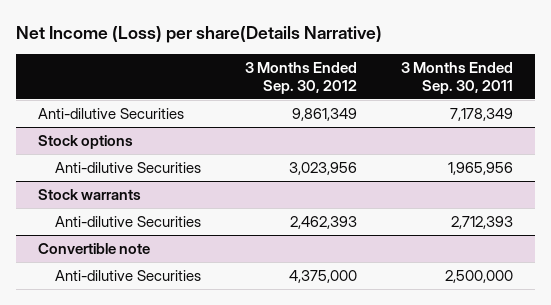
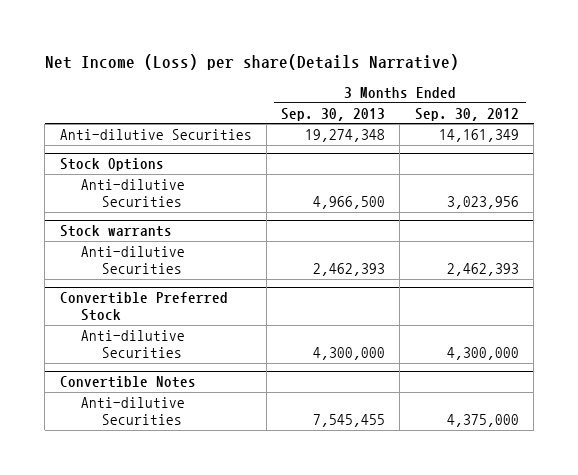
[400,62,513,95] 3 Months Ended Sep. 30, 2011 -> none
none -> [281,107,386,121] Sep. 30, 2013
[292,107,358,121] 9,861,349 -> [438,129,519,143] 14,161,349
[37,134,133,149] Stock options -> [59,158,164,172] Stock Options
[37,242,150,254] Convertible note -> none
none -> [59,292,228,322] Convertible Preferred Stock
none -> [80,330,185,358] Anti-dilutive Securities
none -> [59,376,196,389] Convertible Notes

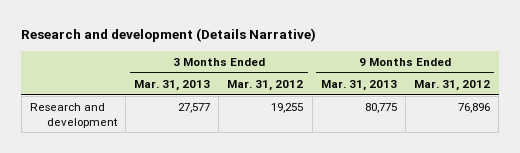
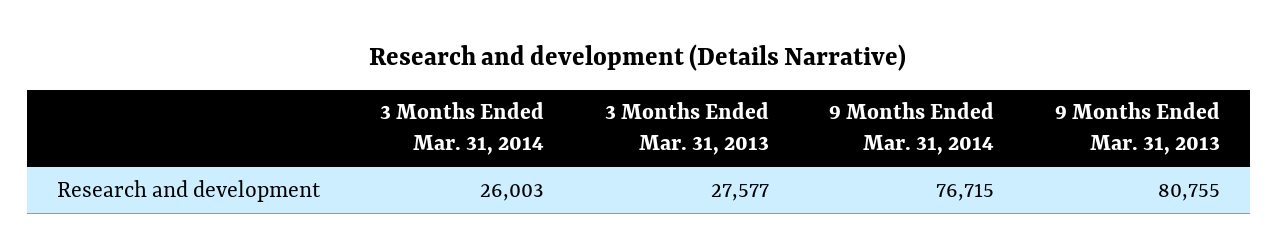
[227,79,304,91] Mar. 31, 2012 -> none
[414,79,491,91] Mar. 31, 2012 -> none
none -> [380,102,545,156] 3 Months Ended Mar. 31, 2014
none -> [829,102,995,156] 9 Months Ended Mar. 31, 2014
[364,103,397,114] 80,775 -> [1158,183,1221,201] 80,755

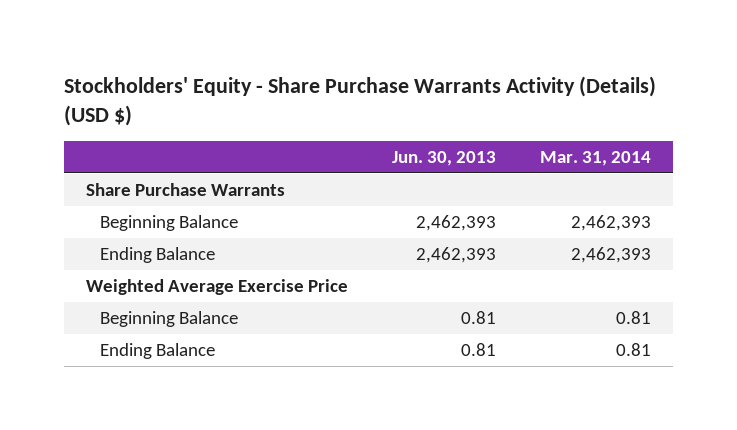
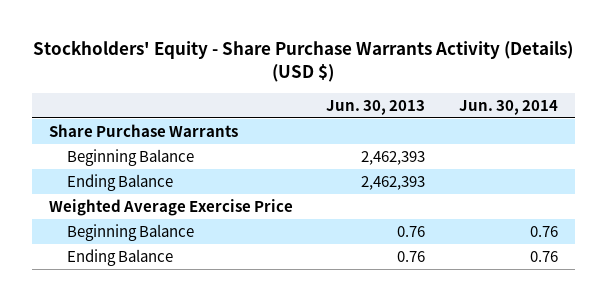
[539,150,651,166] Mar. 31, 2014 -> none
none -> [459,99,559,115] Jun. 30, 2014
[460,311,496,325] 0.81 -> [397,226,426,238] 0.76
[460,343,496,357] 0.81 -> [397,251,426,263] 0.76

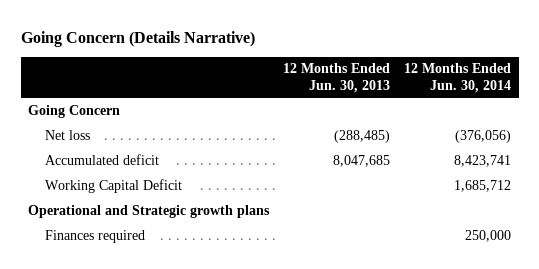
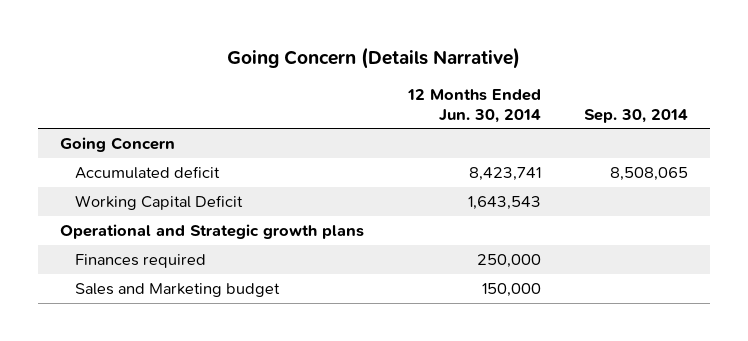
[283,63,391,93] 12 Months Ended Jun. 30, 2013 -> none
none -> [584,108,689,123] Sep. 30, 2014
[45,129,91,140] Net loss -> none
[454,179,512,192] 1,685,712 -> [467,195,541,210] 1,643,543
none -> [74,282,280,297] Sales and Marketing budget

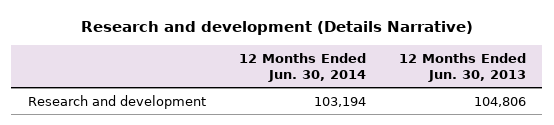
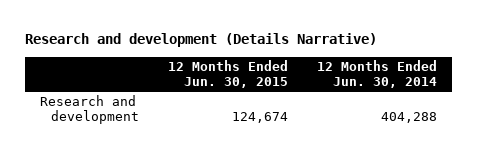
[398,52,526,83] 12 Months Ended Jun. 30, 2013 -> none
none -> [168,59,289,89] 12 Months Ended Jun. 30, 2015
[313,96,366,107] 103,194 -> [381,112,438,124] 404,288

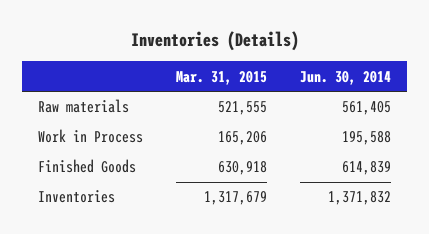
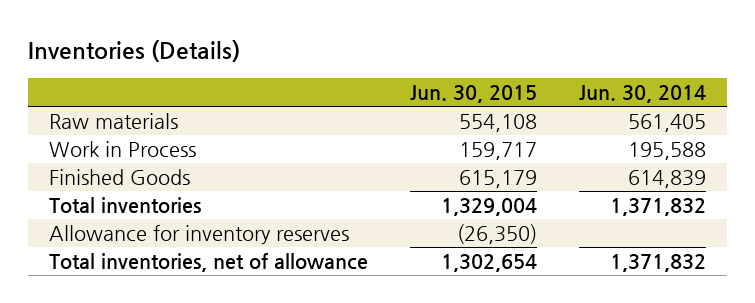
[176,70,268,85] Mar. 31, 2015 -> none
none -> [409,84,537,103] Jun. 30, 2015
none -> [48,197,201,214] Total inventories
none -> [48,225,349,245] Allowance for inventory reserves
[38,190,116,204] Inventories -> [48,253,368,273] Total inventories, net of allowance

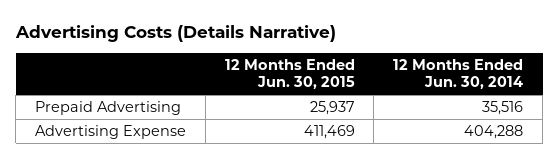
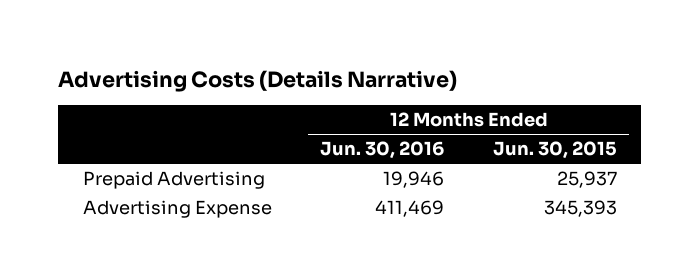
[393,59,524,90] 12 Months Ended Jun. 30, 2014 -> none
none -> [320,141,445,160] Jun. 30, 2016
[303,125,355,140] 411,469 -> [544,200,618,218] 345,393

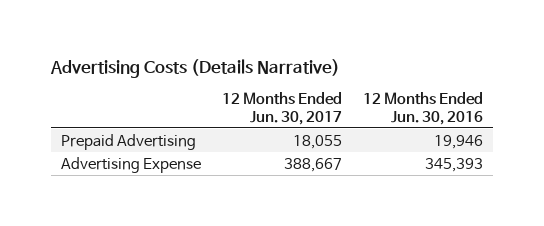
[493,141,618,160] Jun. 30, 2015 -> none
none -> [221,92,342,125] 12 Months Ended Jun. 30, 2017
[375,200,445,218] 411,469 -> [424,157,483,172] 345,393

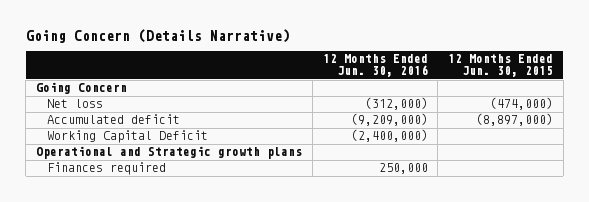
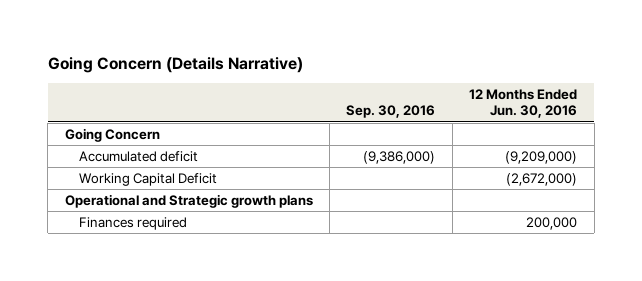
[448,54,554,78] 12 Months Ended Jun. 30, 2015 -> none
none -> [346,105,436,119] Sep. 30, 2016
[46,99,103,109] Net loss -> none
[350,129,428,143] (2,400,000) -> [506,173,578,187] (2,672,000)
[378,163,428,175] 250,000 -> [526,217,578,231] 200,000

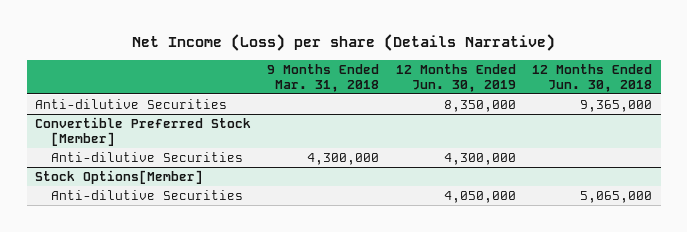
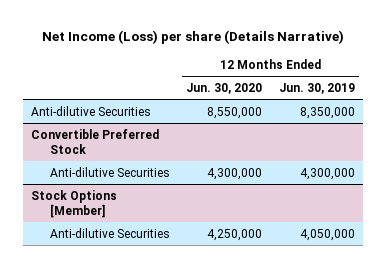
[267,63,380,93] 9 Months Ended Mar. 31, 2018 -> none
[532,63,653,93] 12 Months Ended Jun. 30, 2018 -> none
none -> [186,83,263,95] Jun. 30, 2020
[34,116,251,147] Convertible Preferred Stock [Member] -> [31,128,160,154] Convertible Preferred Stock
[34,169,203,184] Stock Options[Member] -> [31,189,118,218] Stock Options [Member]

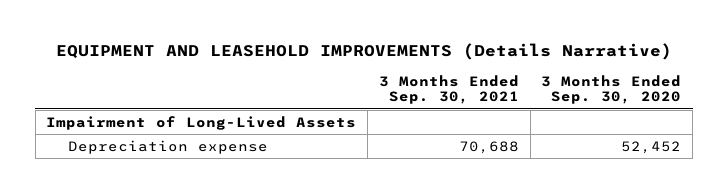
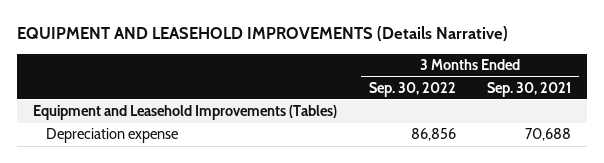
[541,74,682,105] 3 Months Ended Sep. 30, 2020 -> none
none -> [368,81,456,97] Sep. 30, 2022
[46,115,357,130] Impairment of Long-Lived Assets -> [32,105,337,121] Equipment and Leasehold Improvements (Tables)

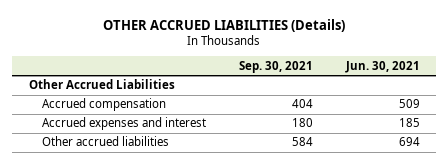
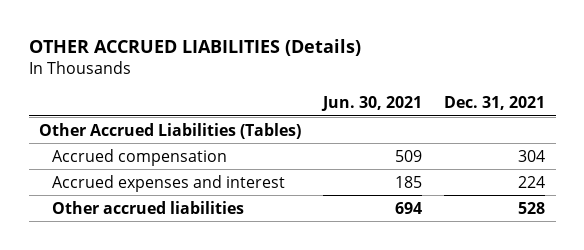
[239,60,314,73] Sep. 30, 2021 -> none
none -> [443,96,545,111] Dec. 31, 2021
[28,79,175,90] Other Accrued Liabilities -> [39,122,302,139] Other Accrued Liabilities (Tables)

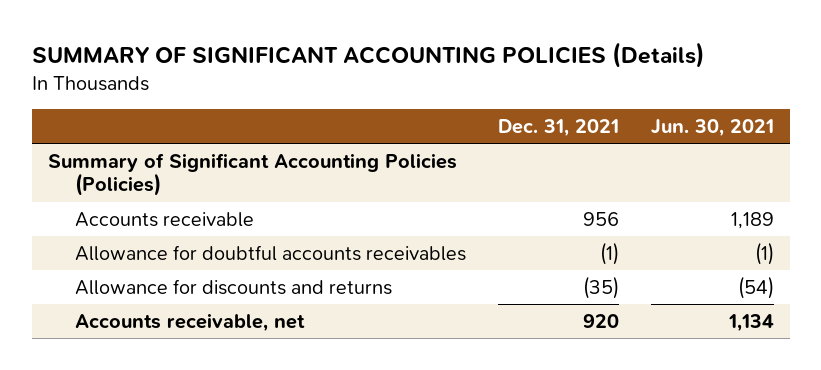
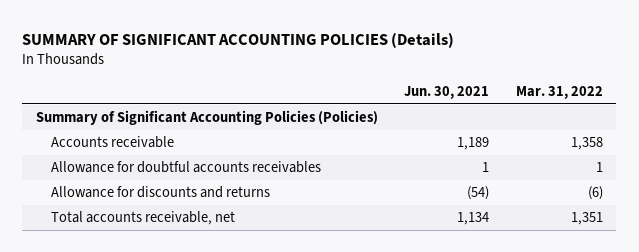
[497,119,619,138] Dec. 31, 2021 -> none
none -> [515,85,603,99] Mar. 31, 2022
[754,241,774,265] (1) -> [482,162,490,173] 1
[74,312,305,332] Accounts receivable, net -> [50,211,235,226] Total accounts receivable, net

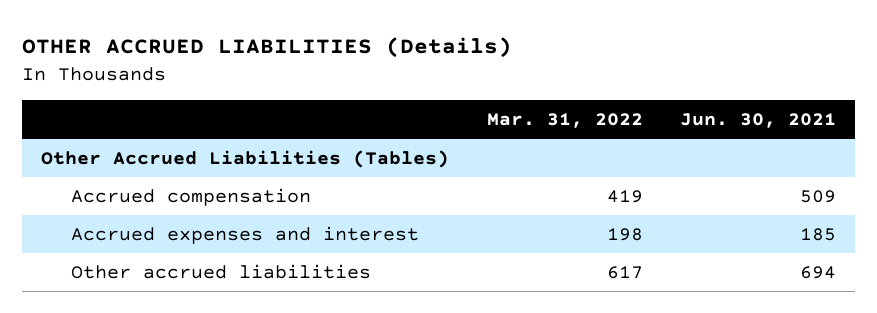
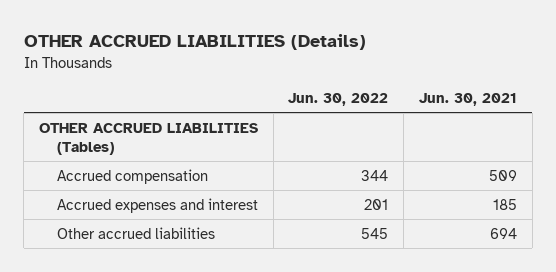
[486,113,643,129] Mar. 31, 2022 -> none
none -> [288,92,389,106] Jun. 30, 2022
[40,149,449,168] Other Accrued Liabilities (Tables) -> [38,122,258,155] OTHER ACCRUED LIABILITIES (Tables)

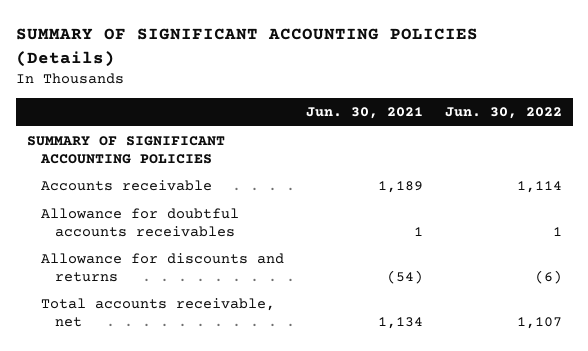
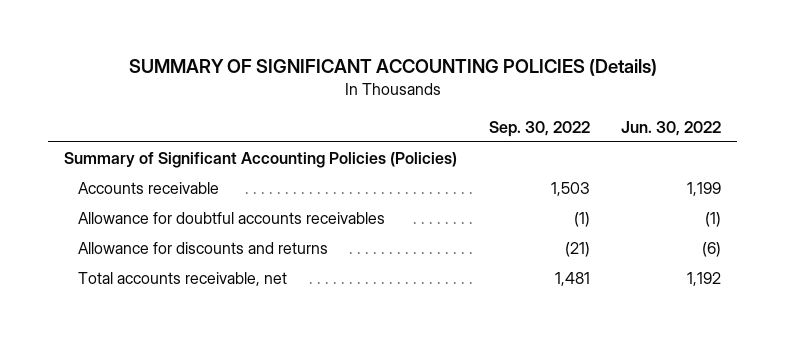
[305,107,423,120] Jun. 30, 2021 -> none
none -> [488,120,590,137] Sep. 30, 2022
[26,136,225,164] SUMMARY OF SIGNIFICANT ACCOUNTING POLICIES -> [64,152,458,169] Summary of Significant Accounting Policies (Policies)
[516,181,562,194] 1,114 -> [687,182,722,197] 1,199
[552,226,562,236] 1 -> [705,212,722,228] (1)
[516,316,562,329] 1,107 -> [687,272,722,287] 1,192

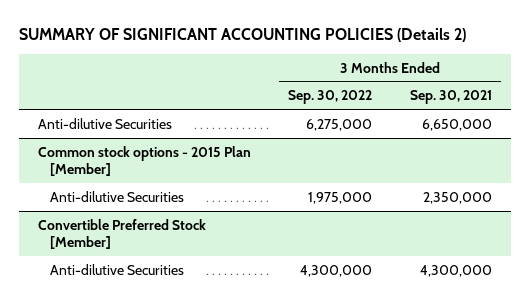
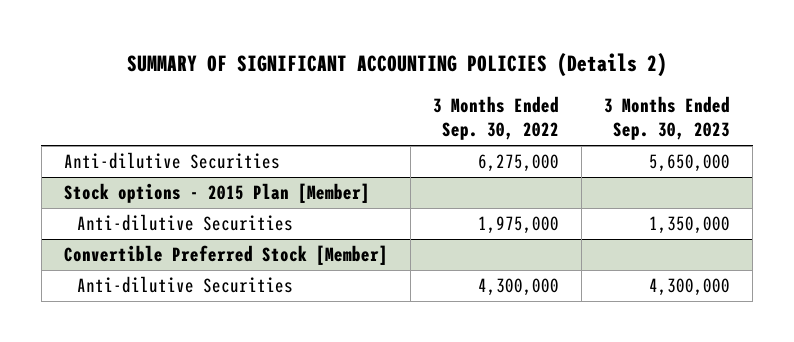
[409,90,492,105] Sep. 30, 2021 -> none
none -> [604,96,731,140] 3 Months Ended Sep. 30, 2023
[37,145,251,177] Common stock options - 2015 Plan [Member] -> [63,183,370,204] Stock options - 2015 Plan [Member]

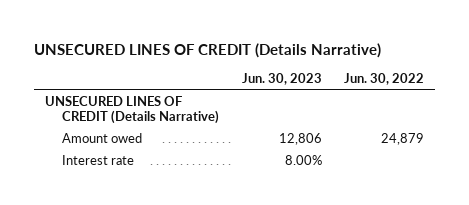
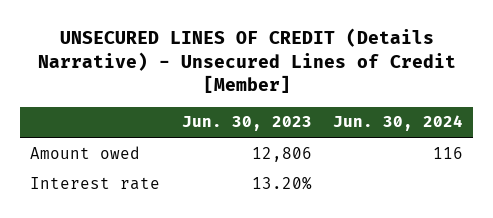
[34,42,382,58] UNSECURED LINES OF CREDIT (Details Narrative) -> [37,27,456,94] UNSECURED LINES OF CREDIT (Details Narrative) - Unsecured Lines of Credit [Member]
[343,73,424,86] Jun. 30, 2022 -> none
none -> [332,115,463,132] Jun. 30, 2024
[45,95,220,124] UNSECURED LINES OF CREDIT (Details Narrative) -> none
[284,154,322,165] 8.00% -> [251,175,312,190] 13.20%

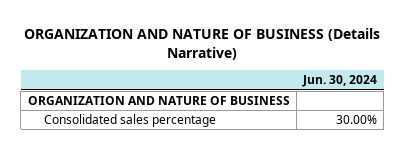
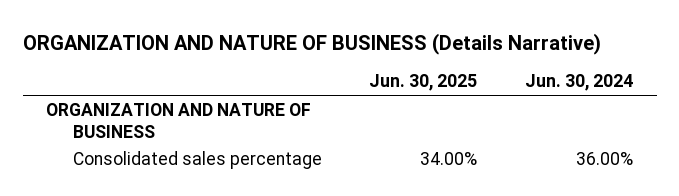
none -> [369,74,478,92] Jun. 30, 2025
[336,115,378,125] 30.00% -> [576,152,634,166] 36.00%

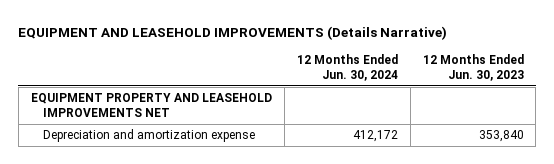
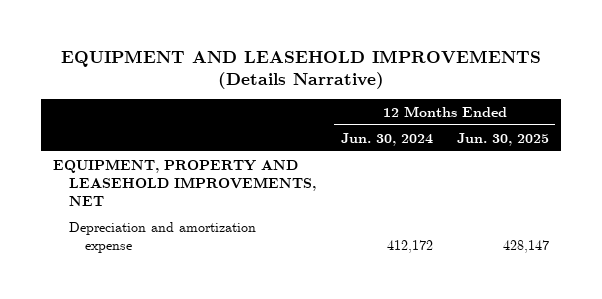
[422,54,524,81] 12 Months Ended Jun. 30, 2023 -> none
none -> [457,132,550,146] Jun. 30, 2025
[30,93,272,117] EQUIPMENT PROPERTY AND LEASEHOLD IMPROVEMENTS NET -> [52,158,317,206] EQUIPMENT, PROPERTY AND LEASEHOLD IMPROVEMENTS, NET

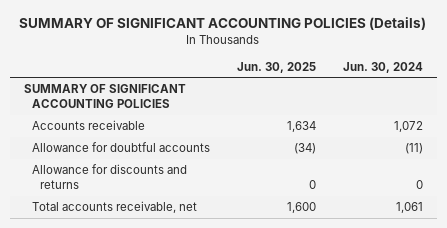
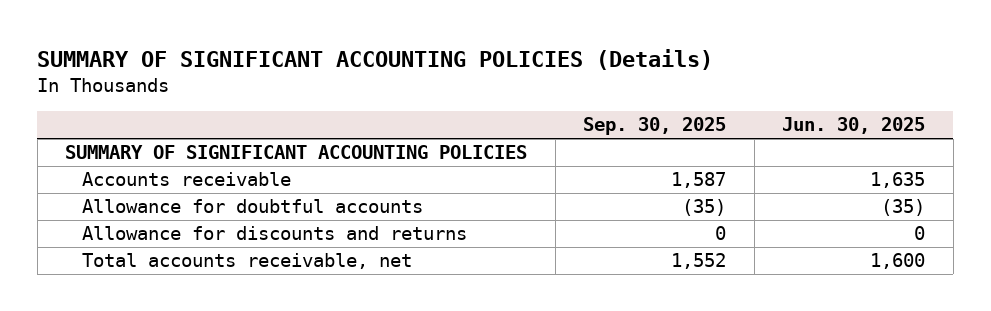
[343,61,424,73] Jun. 30, 2024 -> none
none -> [583,117,727,136] Sep. 30, 2025
[287,121,317,133] 1,634 -> [870,172,926,189] 1,635
[294,143,317,155] (34) -> [881,199,926,217] (35)

